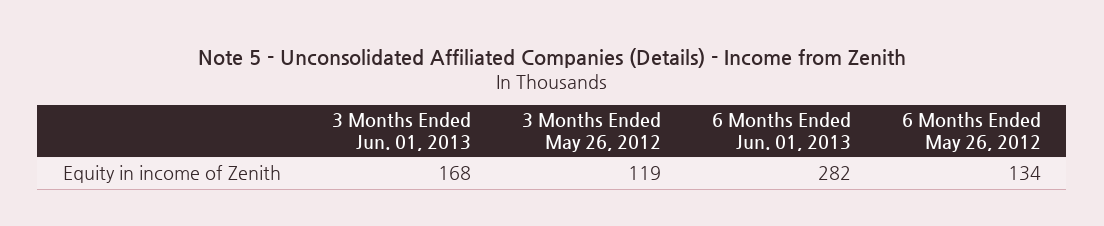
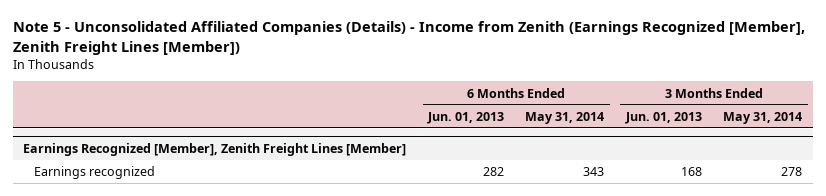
[197,48,906,69] Note 5 - Unconsolidated Affiliated Companies (Details) - Income from Zenith -> [12,21,805,55] Note 5 - Unconsolidated Affiliated Companies (Details) - Income from Zenith (Earnings Recognized [Member], Zenith Freight Lines [Member])
[521,112,661,152] 3 Months Ended May 26, 2012 -> none
[901,112,1041,152] 6 Months Ended May 26, 2012 -> none
none -> [525,111,605,124] May 31, 2014
none -> [723,111,803,124] May 31, 2014
none -> [23,143,407,157] Earnings Recognized [Member], Zenith Freight Lines [Member]
[62,165,281,184] Equity in income of Zenith -> [33,166,155,180] Earnings recognized

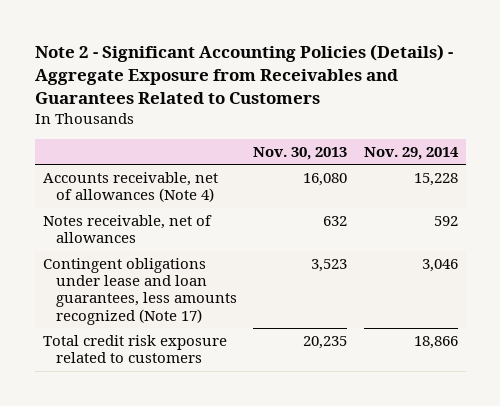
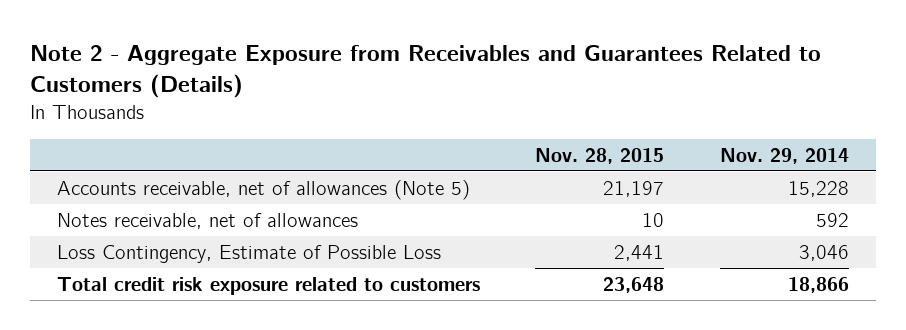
[34,43,453,104] Note 2 - Significant Accounting Policies (Details) - Aggregate Exposure from Receivables and Guarantees Related to Customers -> [29,44,821,99] Note 2 - Aggregate Exposure from Receivables and Guarantees Related to Customers (Details)
[253,146,348,160] Nov. 30, 2013 -> none
none -> [535,148,665,165] Nov. 28, 2015
[42,172,218,203] Accounts receivable, net of allowances (Note 4) -> [57,179,471,200] Accounts receivable, net of allowances (Note 5)
[42,258,237,325] Contingent obligations under lease and loan guarantees, less amounts recognized (Note 17) -> [57,244,442,263] Loss Contingency, Estimate of Possible Loss

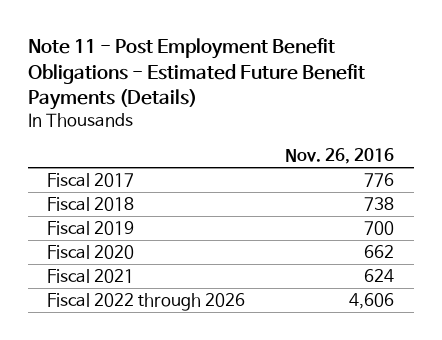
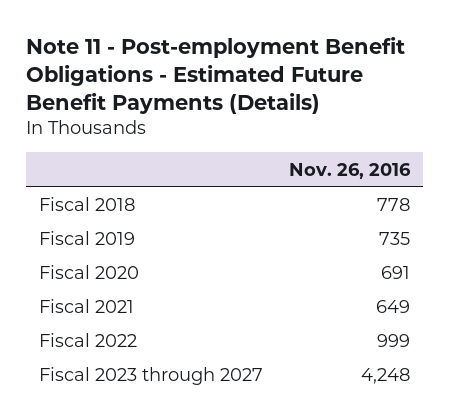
[27,38,365,111] Note 11 - Post Employment Benefit Obligations - Estimated Future Benefit Payments (Details) -> [25,36,405,114] Note 11 - Post-employment Benefit Obligations - Estimated Future Benefit Payments (Details)
[47,173,135,188] Fiscal 2017 -> [38,197,135,212] Fiscal 2018
[364,173,395,188] 776 -> [377,198,411,212] 778
[47,197,135,212] Fiscal 2018 -> [38,231,135,246] Fiscal 2019
[364,197,395,212] 738 -> [379,232,411,246] 735
[47,221,135,236] Fiscal 2019 -> [38,265,139,280] Fiscal 2020
[364,221,395,236] 700 -> [381,266,411,280] 691
[47,245,135,260] Fiscal 2020 -> [38,299,134,314] Fiscal 2021
[364,245,395,259] 662 -> [376,300,411,314] 649
[47,269,135,284] Fiscal 2021 -> [38,333,137,348] Fiscal 2022
[364,269,395,283] 624 -> [377,334,411,348] 999
[47,293,246,312] Fiscal 2022 through 2026 -> [38,367,263,386] Fiscal 2023 through 2027
[349,293,395,310] 4,606 -> [361,368,411,385] 4,248

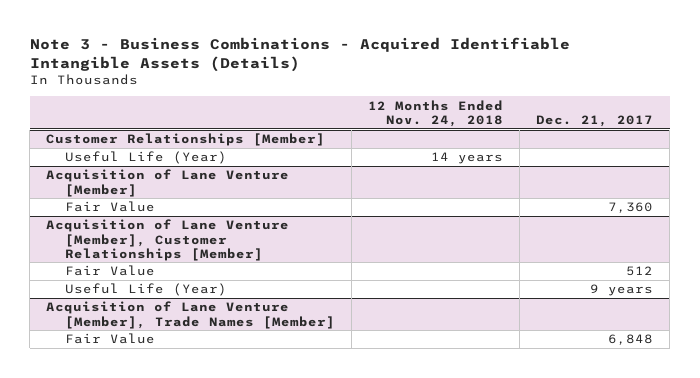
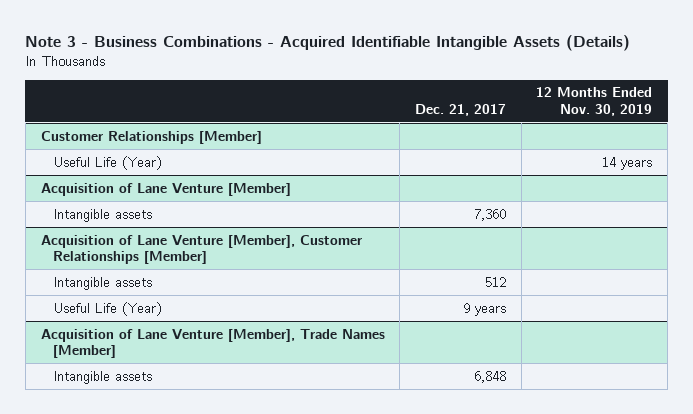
[368,99,504,127] 12 Months Ended Nov. 24, 2018 -> none
none -> [536,87,653,116] 12 Months Ended Nov. 30, 2019
[65,201,156,213] Fair Value -> [52,208,152,222] Intangible assets
[65,265,156,277] Fair Value -> [52,276,152,290] Intangible assets
[65,333,156,345] Fair Value -> [52,370,152,384] Intangible assets

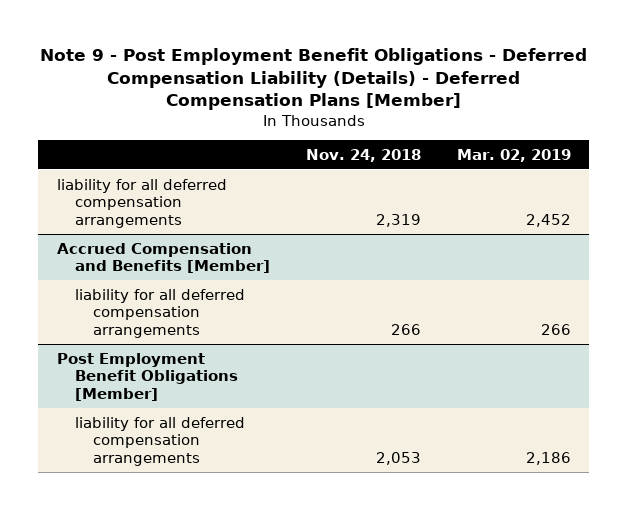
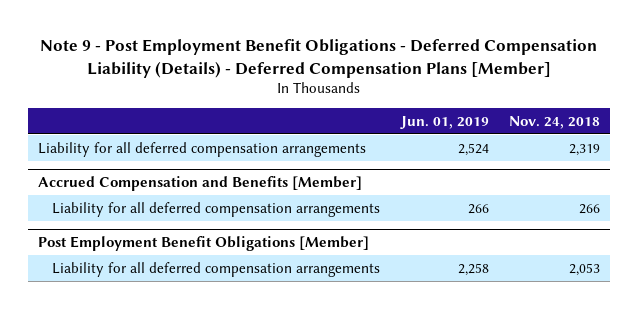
[456,148,571,162] Mar. 02, 2019 -> none
none -> [399,115,489,129] Jun. 01, 2019
[56,178,227,229] liability for all deferred compensation arrangements -> [37,141,366,157] Liability for all deferred compensation arrangements
[74,288,245,339] liability for all deferred compensation arrangements -> [52,201,381,217] Liability for all deferred compensation arrangements
[74,416,245,467] liability for all deferred compensation arrangements -> [52,261,381,277] Liability for all deferred compensation arrangements

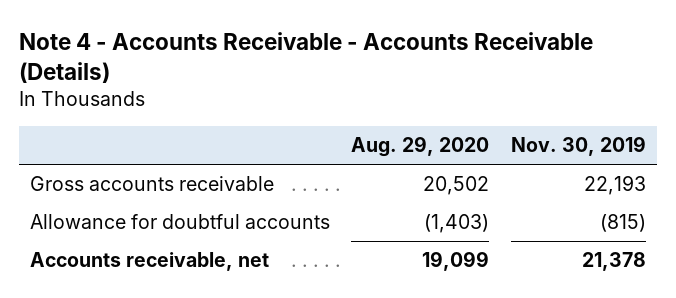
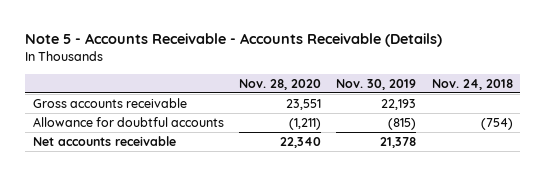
[19,31,594,83] Note 4 - Accounts Receivable - Accounts Receivable (Details) -> [25,33,443,48] Note 5 - Accounts Receivable - Accounts Receivable (Details)
[351,136,490,158] Aug. 29, 2020 -> none
none -> [239,78,322,90] Nov. 28, 2020
none -> [431,78,513,90] Nov. 24, 2018
[29,252,269,272] Accounts receivable, net -> [32,135,176,146] Net accounts receivable

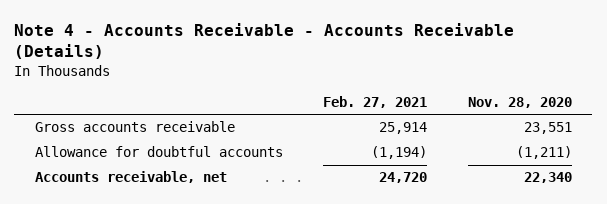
[25,33,443,48] Note 5 - Accounts Receivable - Accounts Receivable (Details) -> [14,22,515,60] Note 4 - Accounts Receivable - Accounts Receivable (Details)
[336,78,417,90] Nov. 30, 2019 -> none
[431,78,513,90] Nov. 24, 2018 -> none
none -> [323,95,428,108] Feb. 27, 2021
[32,135,176,146] Net accounts receivable -> [34,171,227,184] Accounts receivable, net

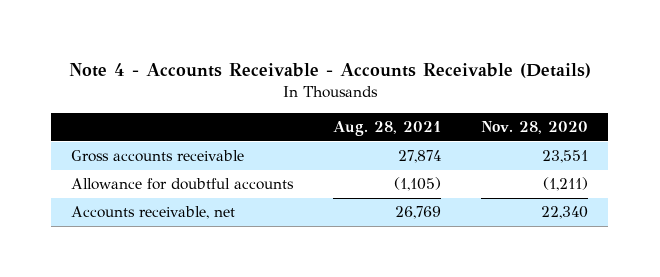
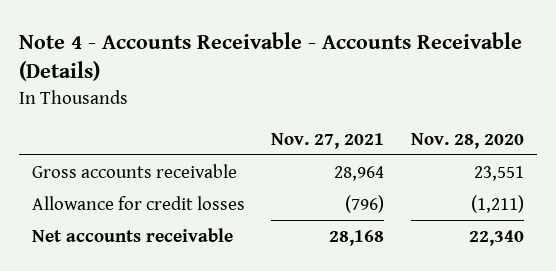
[333,121,442,137] Aug. 28, 2021 -> none
none -> [271,132,385,149] Nov. 27, 2021
[71,178,295,191] Allowance for doubtful accounts -> [31,195,245,210] Allowance for credit losses
[71,206,236,220] Accounts receivable, net -> [31,227,233,242] Net accounts receivable

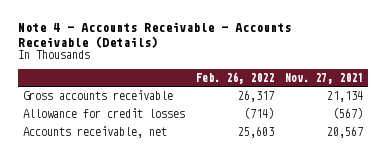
[410,132,524,149] Nov. 28, 2020 -> none
none -> [195,71,274,84] Feb. 26, 2022
[334,165,385,181] 28,964 -> [326,91,363,103] 21,134
[345,194,385,213] (796) -> [332,107,363,120] (567)
[31,227,233,242] Net accounts receivable -> [23,126,168,139] Accounts receivable, net
[329,229,385,246] 28,168 -> [326,126,363,139] 20,567

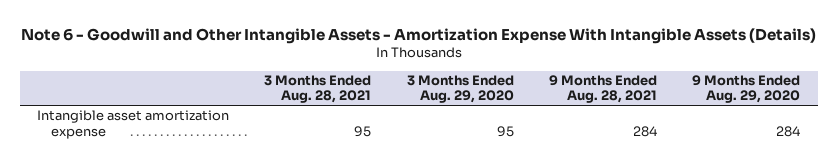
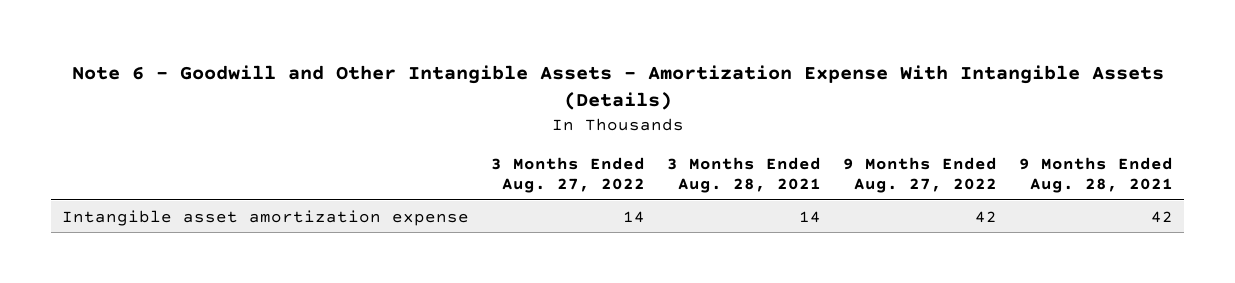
[406,74,514,104] 3 Months Ended Aug. 29, 2020 -> none
[692,74,801,104] 9 Months Ended Aug. 29, 2020 -> none
none -> [491,156,646,194] 3 Months Ended Aug. 27, 2022
none -> [843,156,998,194] 9 Months Ended Aug. 27, 2022
[354,125,372,137] 95 -> [799,210,822,223] 14
[632,125,657,137] 284 -> [1150,210,1173,223] 42

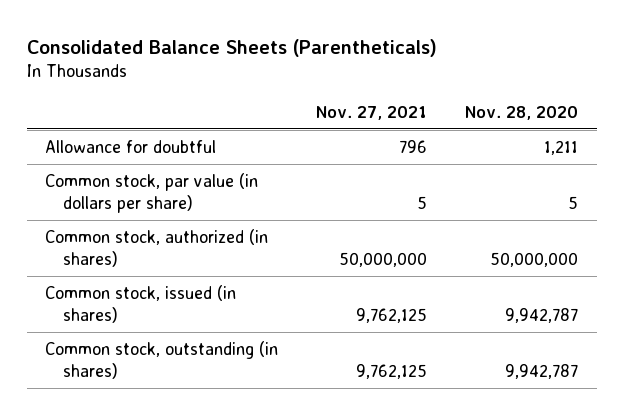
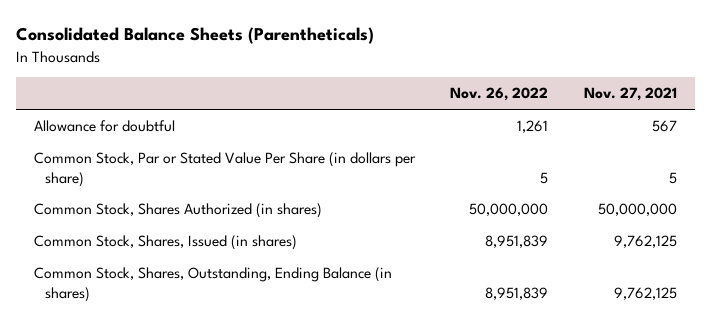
[464,105,578,120] Nov. 28, 2020 -> none
none -> [450,87,549,102] Nov. 26, 2022
[399,139,428,153] 796 -> [651,120,677,133] 567
[45,172,259,214] Common stock, par value (in dollars per share) -> [33,152,416,187] Common Stock, Par or Stated Value Per Share (in dollars per share)
[45,228,269,268] Common stock, authorized (in shares) -> [33,203,322,219] Common Stock, Shares Authorized (in shares)
[45,284,237,324] Common stock, issued (in shares) -> [33,235,297,251] Common Stock, Shares, Issued (in shares)
[45,340,279,380] Common stock, outstanding (in shares) -> [33,267,392,302] Common Stock, Shares, Outstanding, Ending Balance (in shares)

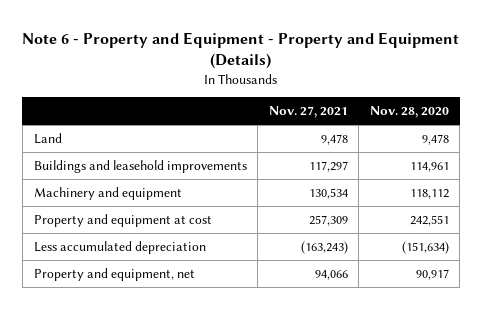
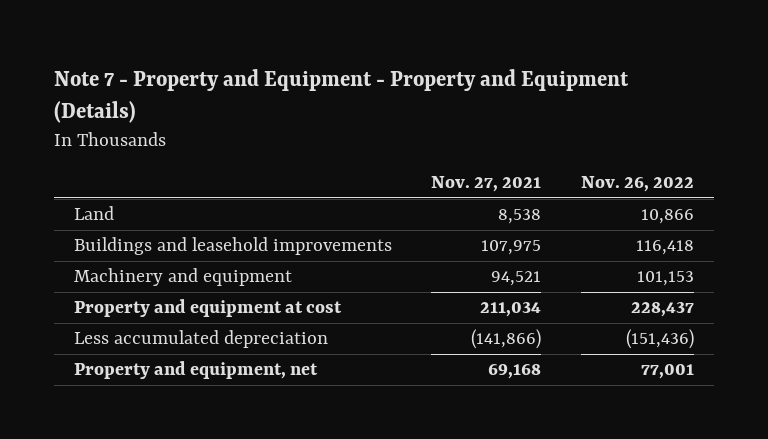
[22,31,460,70] Note 6 - Property and Equipment - Property and Equipment (Details) -> [54,69,630,124] Note 7 - Property and Equipment - Property and Equipment (Details)
[369,106,449,119] Nov. 28, 2020 -> none
none -> [580,175,694,192] Nov. 26, 2022
[320,133,348,145] 9,478 -> [498,209,542,225] 8,538
[308,160,348,172] 117,297 -> [481,240,542,256] 107,975
[308,187,348,199] 130,534 -> [491,271,542,287] 94,521
[308,214,348,226] 257,309 -> [480,302,542,318] 211,034
[300,240,348,254] (163,243) -> [471,329,542,350] (141,866)
[314,269,348,280] 94,066 -> [488,364,542,380] 69,168

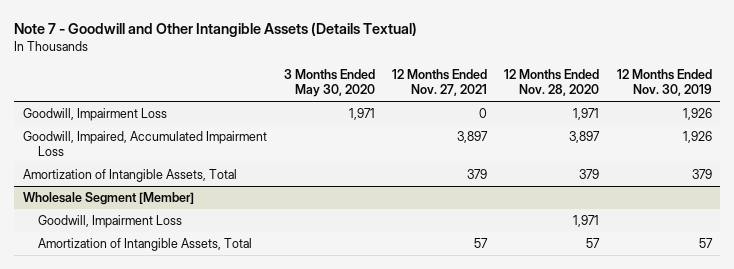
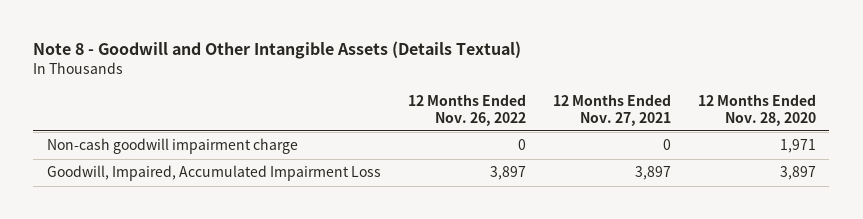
[14,21,418,37] Note 7 - Goodwill and Other Intangible Assets (Details Textual) -> [33,41,522,60] Note 8 - Goodwill and Other Intangible Assets (Details Textual)
[283,69,375,98] 3 Months Ended May 30, 2020 -> none
[616,69,712,97] 12 Months Ended Nov. 30, 2019 -> none
none -> [407,94,526,126] 12 Months Ended Nov. 26, 2022
[22,108,167,122] Goodwill, Impairment Loss -> [46,138,298,155] Non-cash goodwill impairment charge
[22,169,237,183] Amortization of Intangible Assets, Total -> none
[22,192,194,206] Wholesale Segment [Member] -> none
[38,215,183,229] Goodwill, Impairment Loss -> none
[38,238,253,252] Amortization of Intangible Assets, Total -> none

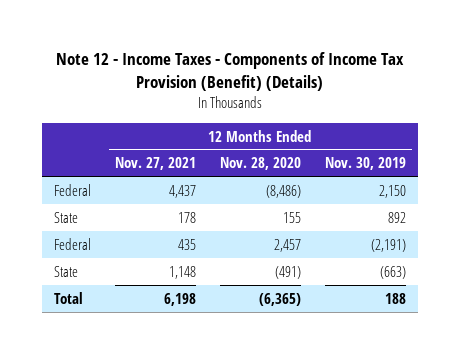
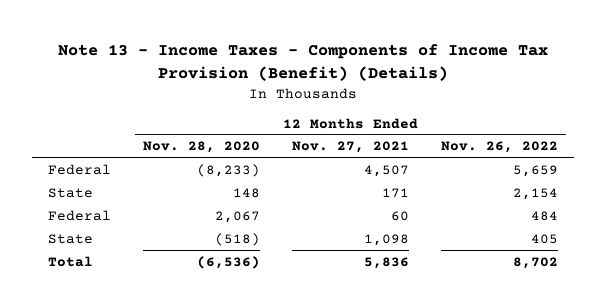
[55,52,404,92] Note 12 - Income Taxes - Components of Income Tax Provision (Benefit) (Details) -> [58,44,549,81] Note 13 - Income Taxes - Components of Income Tax Provision (Benefit) (Details)
[324,157,406,171] Nov. 30, 2019 -> none
none -> [441,141,559,154] Nov. 26, 2022
[169,184,197,198] 4,437 -> [364,164,410,177] 4,507
[265,184,301,198] (8,486) -> [197,163,261,177] (8,233)
[178,211,197,223] 178 -> [382,187,410,198] 171
[282,211,301,223] 155 -> [233,187,261,198] 148
[178,238,197,250] 435 -> [391,210,410,221] 60
[273,238,301,252] 2,457 -> [215,210,261,223] 2,067
[169,265,197,279] 1,148 -> [364,233,410,246] 1,098
[274,265,301,279] (491) -> [215,232,261,246] (518)
[164,292,197,306] 6,198 -> [364,256,410,269] 5,836
[258,292,301,306] (6,365) -> [197,255,261,269] (6,536)

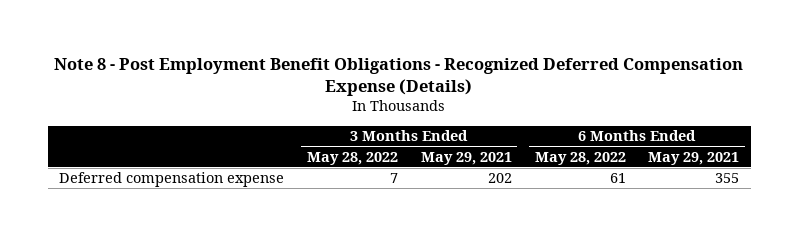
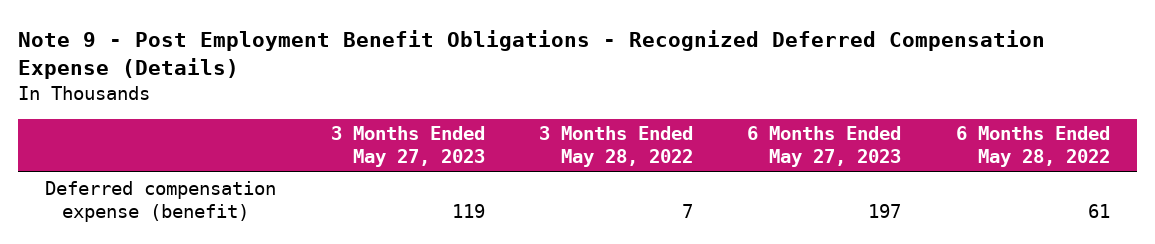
[54,57,744,97] Note 8 - Post Employment Benefit Obligations - Recognized Deferred Compensation Expense (Details) -> [18,29,1046,80] Note 9 - Post Employment Benefit Obligations - Recognized Deferred Compensation Expense (Details)
[420,151,512,165] May 29, 2021 -> none
[648,151,740,165] May 29, 2021 -> none
none -> [330,126,485,168] 3 Months Ended May 27, 2023
none -> [747,126,902,168] 6 Months Ended May 27, 2023
[59,172,285,188] Deferred compensation expense -> [45,180,277,222] Deferred compensation expense (benefit)

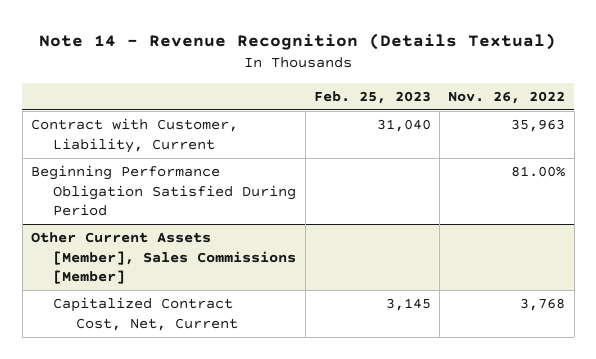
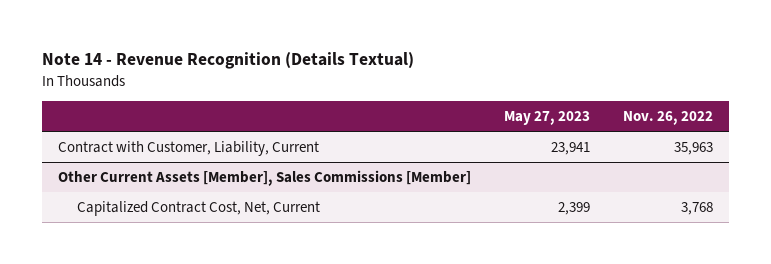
[313,90,431,104] Feb. 25, 2023 -> none
none -> [503,110,590,125] May 27, 2023
[31,165,297,217] Beginning Performance Obligation Satisfied During Period -> none

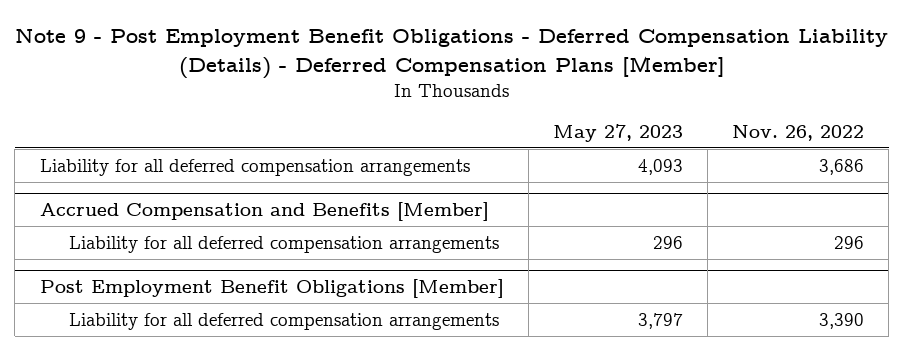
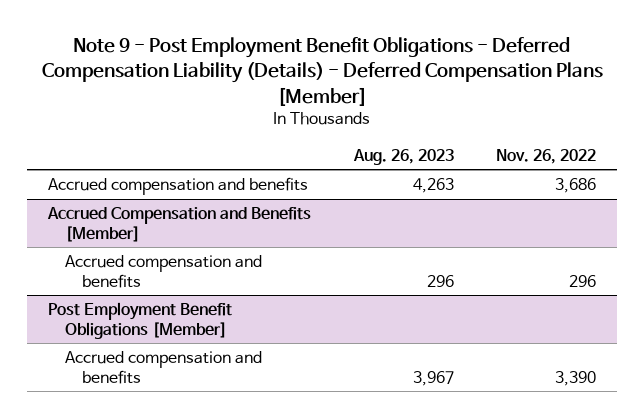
[552,123,683,142] May 27, 2023 -> none
none -> [352,148,454,165] Aug. 26, 2023
[39,158,470,176] Liability for all deferred compensation arrangements -> [48,177,309,196] Accrued compensation and benefits
[68,235,499,253] Liability for all deferred compensation arrangements -> [65,255,263,288] Accrued compensation and benefits
[68,312,499,330] Liability for all deferred compensation arrangements -> [65,351,263,384] Accrued compensation and benefits

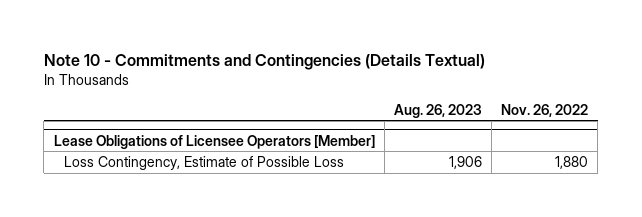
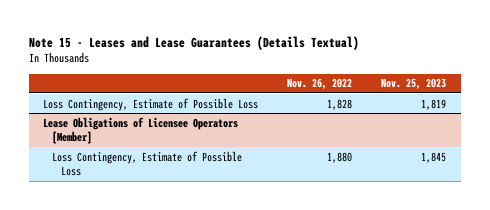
[43,53,485,70] Note 10 - Commitments and Contingencies (Details Textual) -> [28,35,359,50] Note 15 - Leases and Lease Guarantees (Details Textual)
[393,103,482,118] Aug. 26, 2023 -> none
none -> [381,78,447,91] Nov. 25, 2023
none -> [43,97,259,111] Loss Contingency, Estimate of Possible Loss

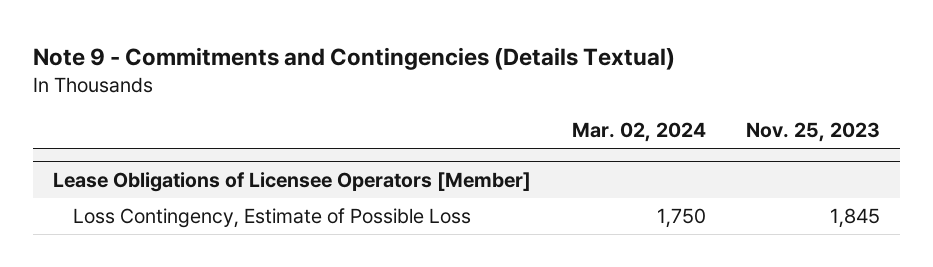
[28,35,359,50] Note 15 - Leases and Lease Guarantees (Details Textual) -> [33,46,676,70] Note 9 - Commitments and Contingencies (Details Textual)
[287,78,353,91] Nov. 26, 2022 -> none
none -> [571,122,706,143] Mar. 02, 2024
[43,97,259,111] Loss Contingency, Estimate of Possible Loss -> none

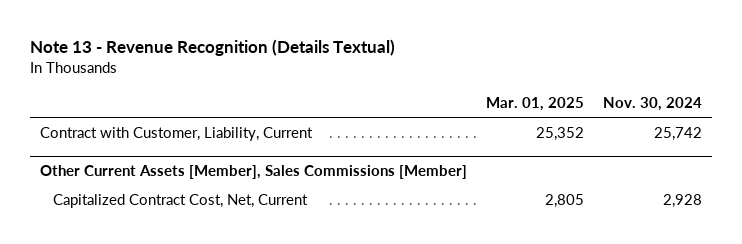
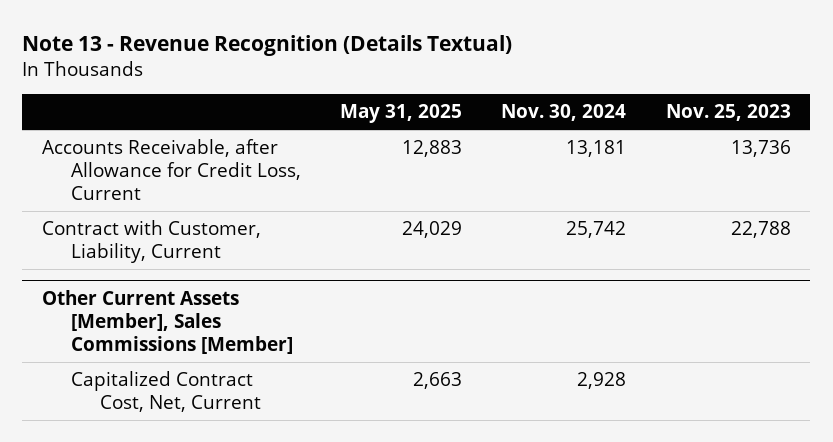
[486,96,585,111] Mar. 01, 2025 -> none
none -> [340,104,463,124] May 31, 2025
none -> [665,104,791,122] Nov. 25, 2023
none -> [41,139,302,201] Accounts Receivable, after Allowance for Credit Loss, Current

